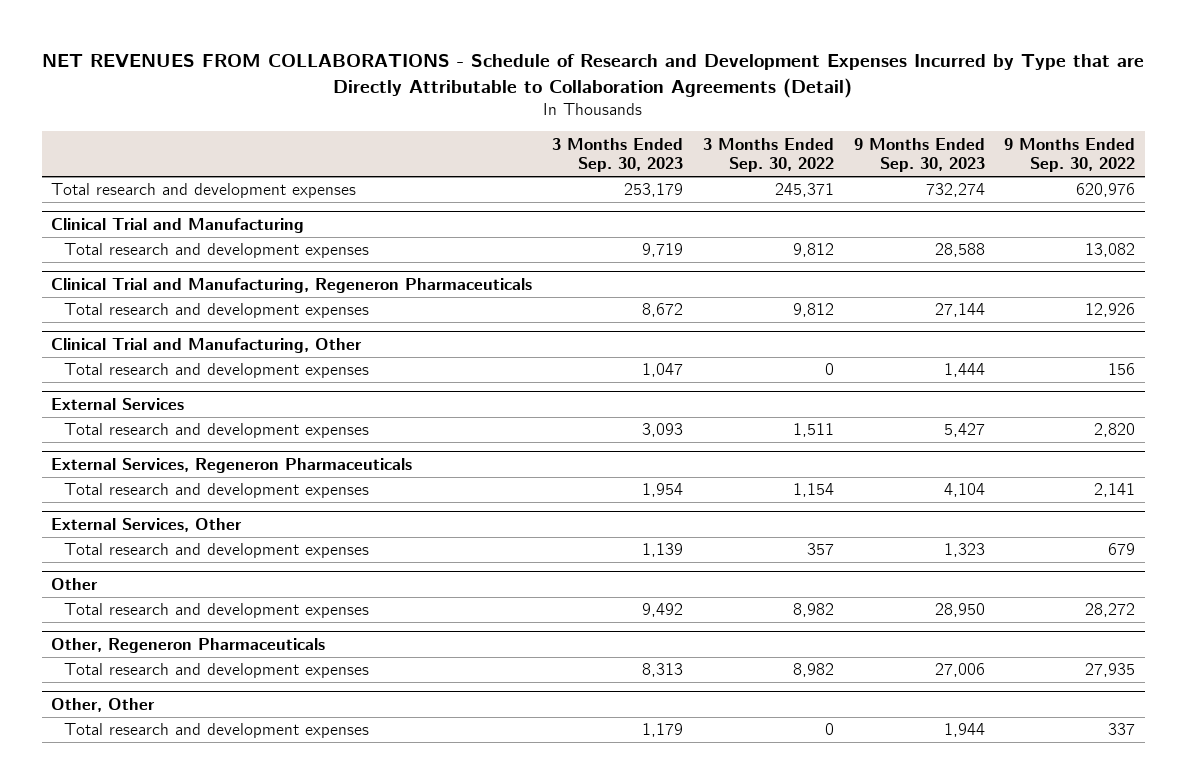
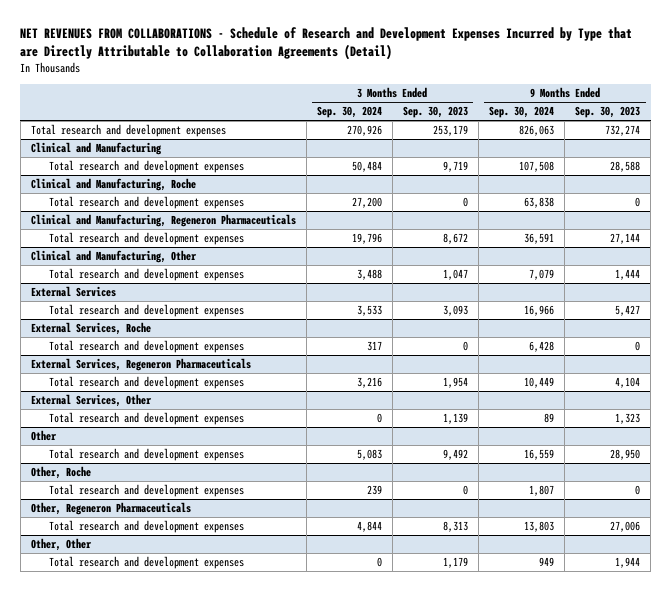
[702,137,834,173] 3 Months Ended Sep. 30, 2022 -> none
[1004,137,1136,173] 9 Months Ended Sep. 30, 2022 -> none
none -> [316,106,382,119] Sep. 30, 2024
none -> [489,106,555,119] Sep. 30, 2024
[51,218,305,234] Clinical Trial and Manufacturing -> [30,142,162,156] Clinical and Manufacturing
none -> [30,178,196,192] Clinical and Manufacturing, Roche
none -> [49,196,245,210] Total research and development expenses
[51,278,533,294] Clinical Trial and Manufacturing, Regeneron Pharmaceuticals -> [30,214,296,228] Clinical and Manufacturing, Regeneron Pharmaceuticals
[51,338,363,354] Clinical Trial and Manufacturing, Other -> [30,250,197,264] Clinical and Manufacturing, Other
none -> [30,322,151,336] External Services, Roche
none -> [49,340,245,354] Total research and development expenses
none -> [30,466,91,480] Other, Roche
none -> [49,484,245,498] Total research and development expenses

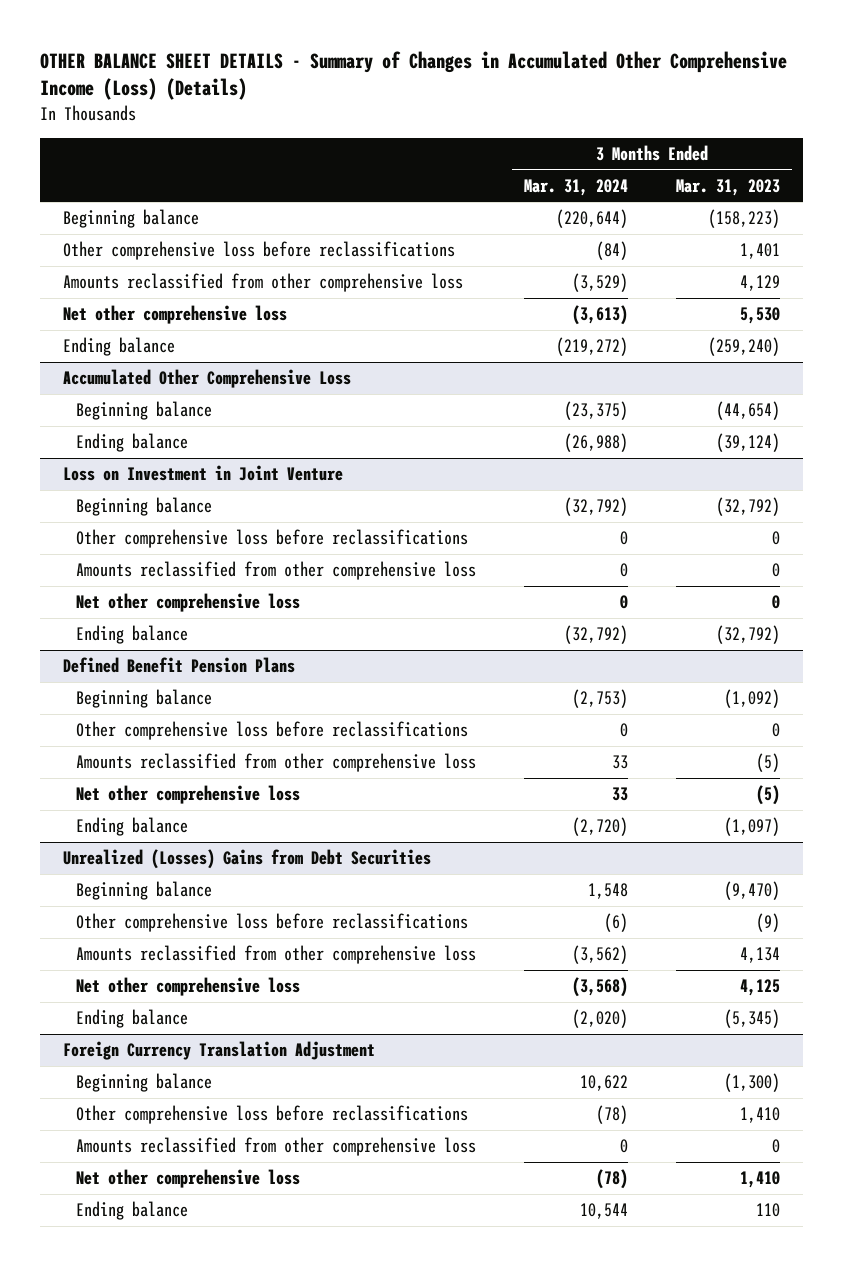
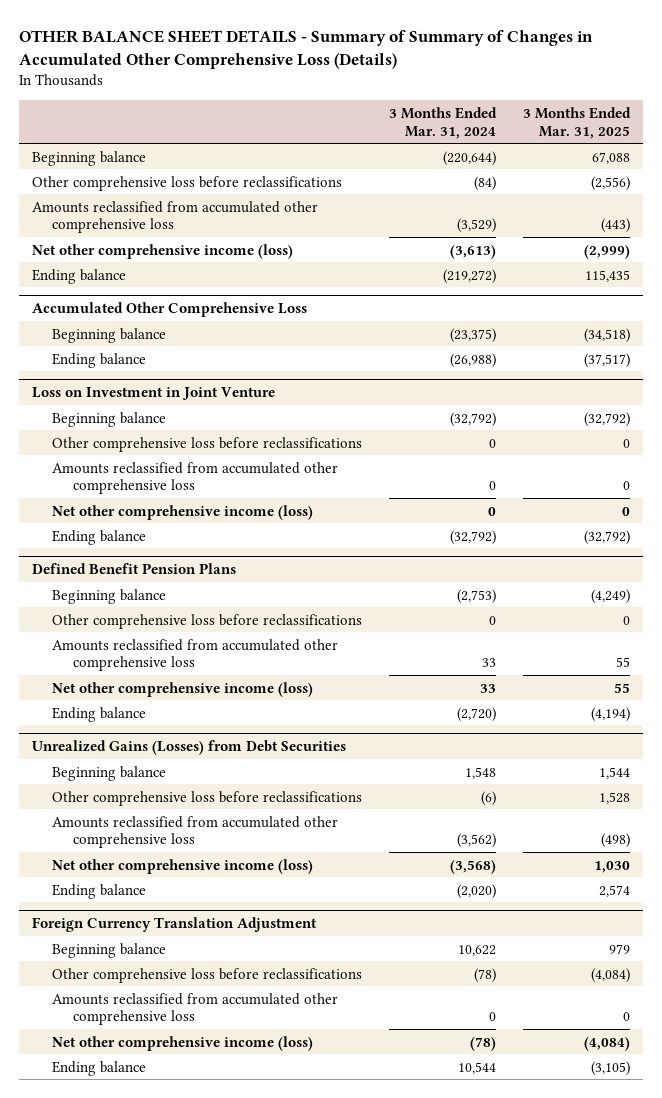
[39,50,787,101] OTHER BALANCE SHEET DETAILS - Summary of Changes in Accumulated Other Comprehensive Income (Loss) (Details) -> [18,29,593,70] OTHER BALANCE SHEET DETAILS - Summary of Summary of Changes in Accumulated Other Comprehensive Loss (Details)
[675,178,780,196] Mar. 31, 2023 -> none
none -> [522,106,631,139] 3 Months Ended Mar. 31, 2025
[63,273,464,293] Amounts reclassified from other comprehensive loss -> [32,200,319,234] Amounts reclassified from accumulated other comprehensive loss
[63,305,288,325] Net other comprehensive loss -> [32,243,294,259] Net other comprehensive income (loss)
[76,561,477,581] Amounts reclassified from other comprehensive loss -> [52,461,339,495] Amounts reclassified from accumulated other comprehensive loss
[76,593,301,613] Net other comprehensive loss -> [52,504,314,520] Net other comprehensive income (loss)
[76,753,477,773] Amounts reclassified from other comprehensive loss -> [52,638,339,672] Amounts reclassified from accumulated other comprehensive loss
[76,785,301,805] Net other comprehensive loss -> [52,681,314,697] Net other comprehensive income (loss)
[63,849,432,870] Unrealized (Losses) Gains from Debt Securities -> [32,740,347,756] Unrealized Gains (Losses) from Debt Securities
[76,945,477,965] Amounts reclassified from other comprehensive loss -> [52,815,339,849] Amounts reclassified from accumulated other comprehensive loss
[76,977,301,997] Net other comprehensive loss -> [52,858,314,874] Net other comprehensive income (loss)
[76,1137,477,1157] Amounts reclassified from other comprehensive loss -> [52,992,339,1026] Amounts reclassified from accumulated other comprehensive loss
[76,1169,301,1189] Net other comprehensive loss -> [52,1035,314,1051] Net other comprehensive income (loss)

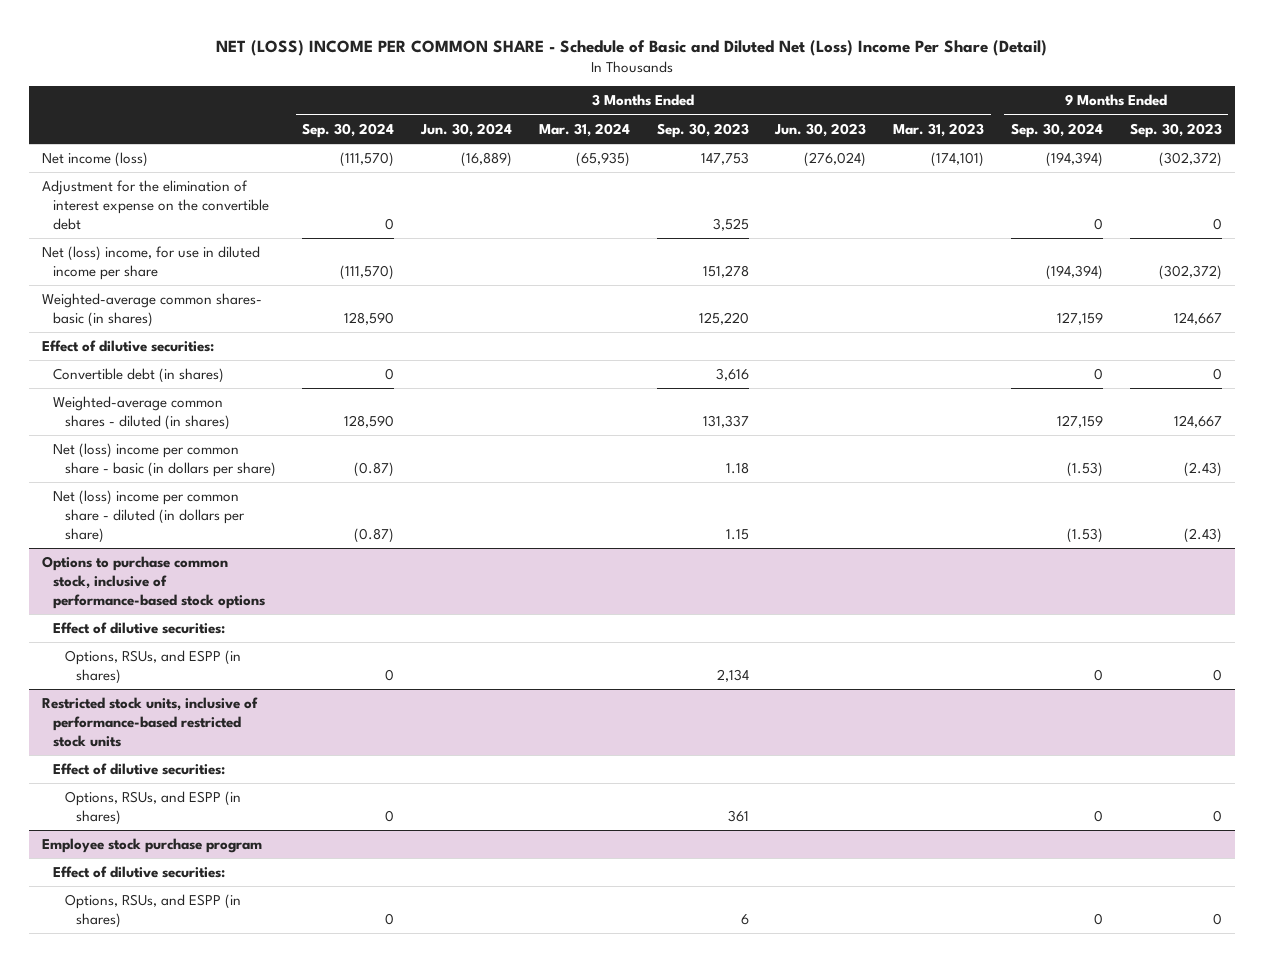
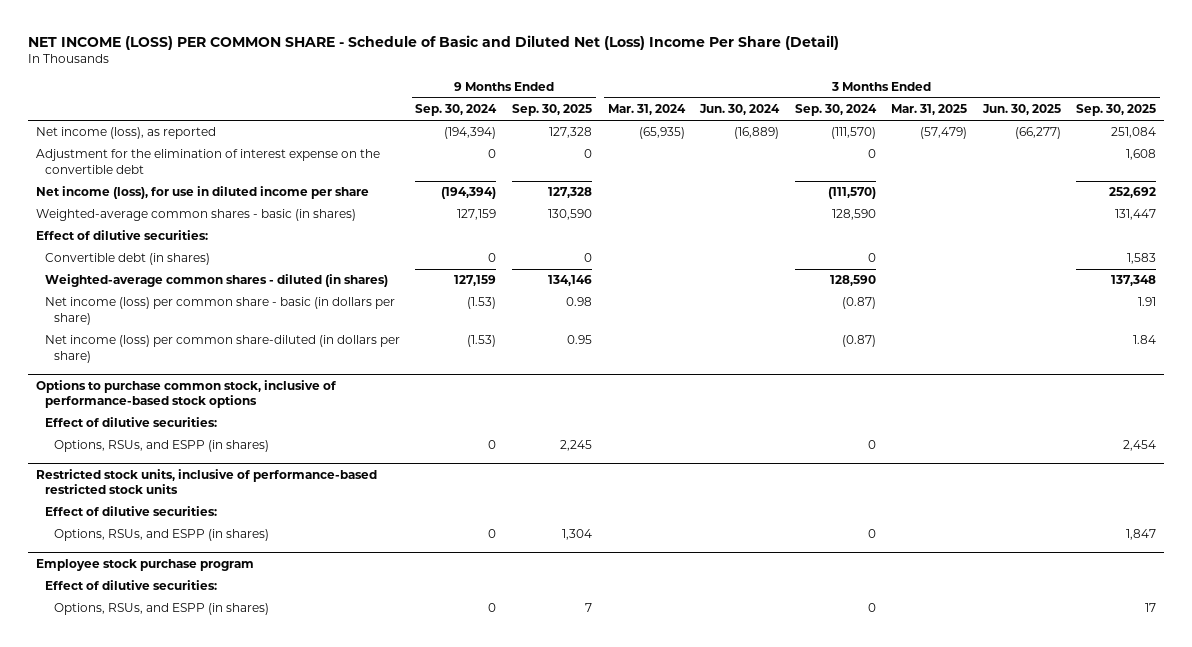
[215,39,1047,56] NET (LOSS) INCOME PER COMMON SHARE - Schedule of Basic and Diluted Net (Loss) Income Per Share (Detail) -> [27,34,839,50] NET INCOME (LOSS) PER COMMON SHARE - Schedule of Basic and Diluted Net (Loss) Income Per Share (Detail)
[656,122,749,138] Sep. 30, 2023 -> none
[774,122,867,137] Jun. 30, 2023 -> none
[893,122,985,137] Mar. 31, 2023 -> none
[1129,122,1222,138] Sep. 30, 2023 -> none
none -> [512,104,593,117] Sep. 30, 2025
none -> [891,104,968,116] Mar. 31, 2025
none -> [981,104,1061,116] Jun. 30, 2025
none -> [1076,104,1157,117] Sep. 30, 2025
[42,152,149,168] Net income (loss) -> [35,127,216,140] Net income (loss), as reported
[42,246,261,281] Net (loss) income, for use in diluted income per share -> [35,186,369,200] Net income (loss), for use in diluted income per share
[42,293,263,328] Weighted-average common shares- basic (in shares) -> [35,209,356,222] Weighted-average common shares - basic (in shares)
[53,443,276,478] Net (loss) income per common share - basic (in dollars per share) -> [44,297,395,325] Net income (loss) per common share - basic (in dollars per share)
[53,490,245,543] Net (loss) income per common share - diluted (in dollars per share) -> [44,335,400,363] Net income (loss) per common share-diluted (in dollars per share)

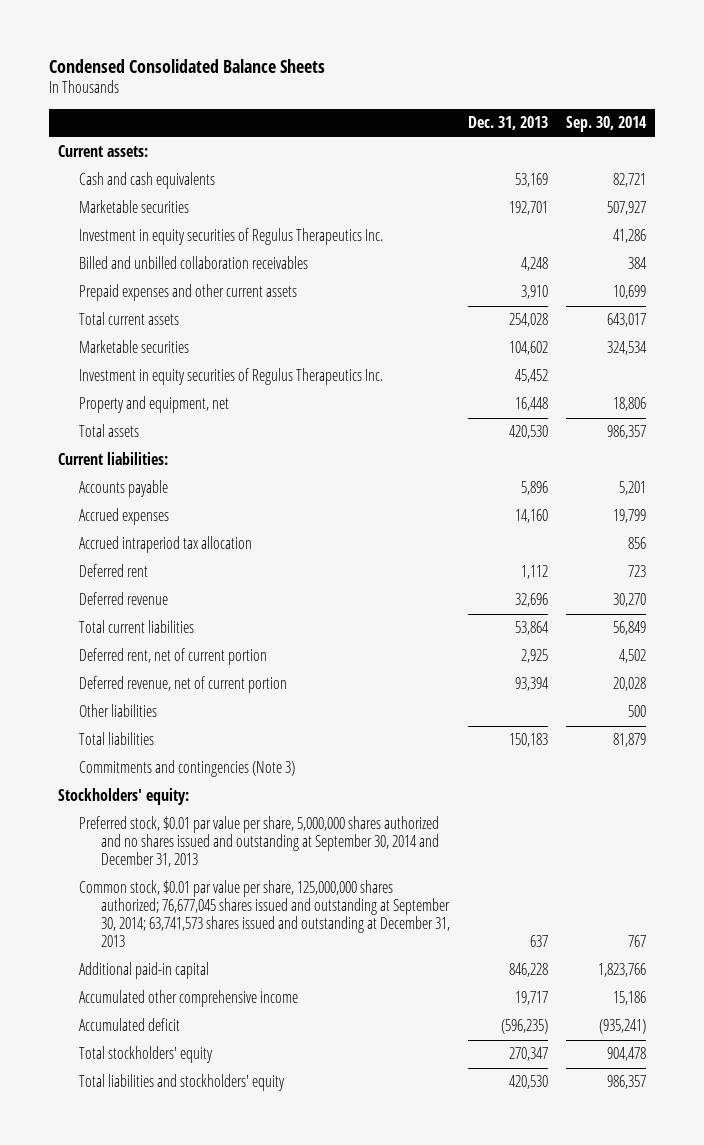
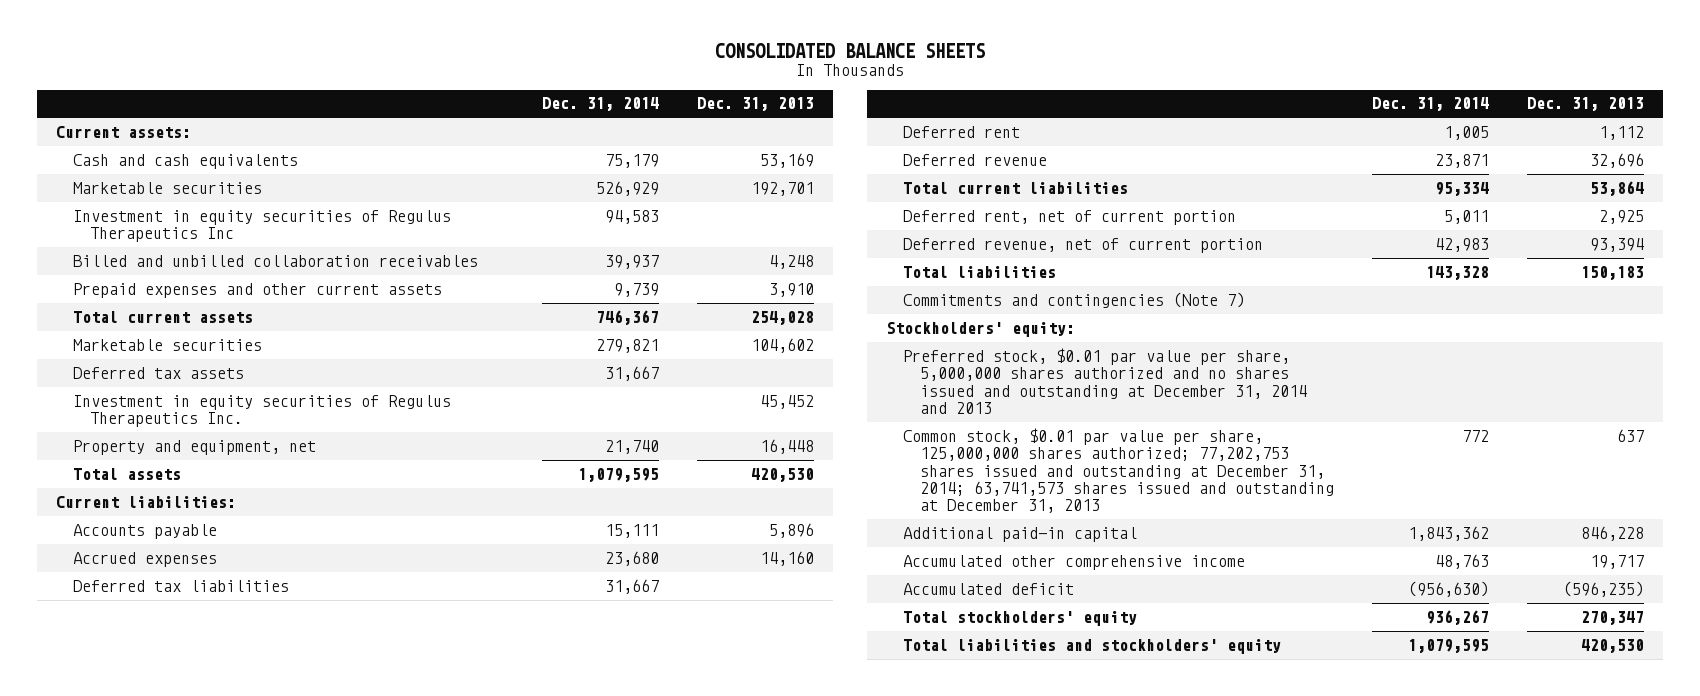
[48,58,325,73] Condensed Consolidated Balance Sheets -> [715,42,986,58] CONSOLIDATED BALANCE SHEETS
[565,116,647,133] Sep. 30, 2014 -> none
none -> [541,97,659,112] Dec. 31, 2014
[79,228,384,246] Investment in equity securities of Regulus Therapeutics Inc. -> [72,209,451,243] Investment in equity securities of Regulus Therapeutics Inc
none -> [72,366,244,379] Deferred tax assets
[79,536,253,554] Accrued intraperiod tax allocation -> none
none -> [72,579,289,592] Deferred tax liabilities
[79,704,158,718] Other liabilities -> none
[79,760,296,778] Commitments and contingencies (Note 3) -> [902,291,1245,308] Commitments and contingencies (Note 7)
[79,816,440,868] Preferred stock, $0.01 par value per share, 5,000,000 shares authorized and no shares issued and outstanding at September 30, 2014 and December 31, 2013 -> [902,347,1307,415] Preferred stock, $0.01 par value per share, 5,000,000 shares authorized and no shares issued and outstanding at December 31, 2014 and 2013
[79,880,451,948] Common stock, $0.01 par value per share, 125,000,000 shares authorized; 76,677,045 shares issued and outstanding at September 30, 2014; 63,741,573 shares issued and outstanding at December 31, 2013 -> [902,427,1334,514] Common stock, $0.01 par value per share, 125,000,000 shares authorized; 77,202,753 shares issued and outstanding at December 31, 2014; 63,741,573 shares issued and outstanding at December 31, 2013

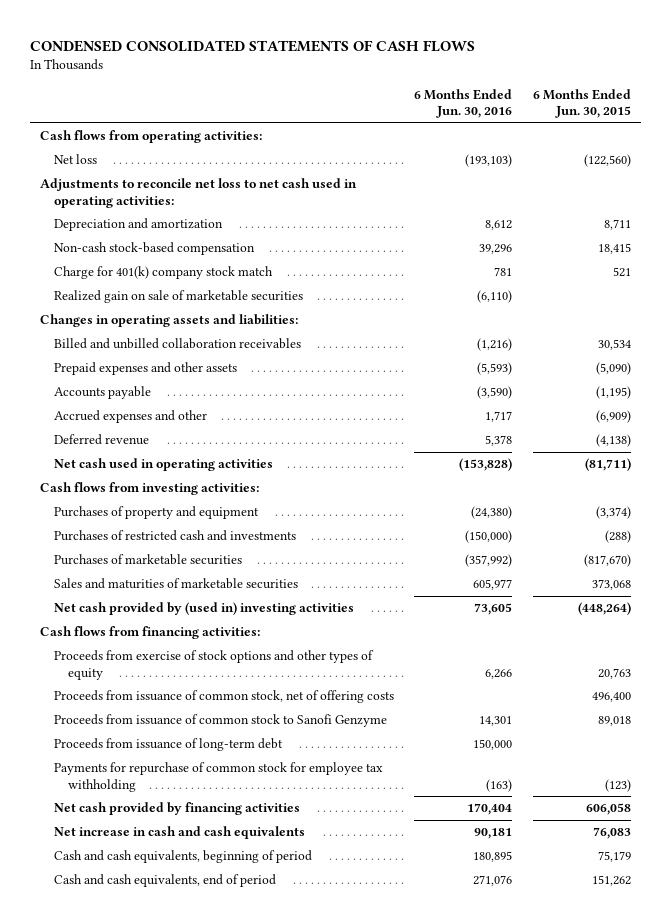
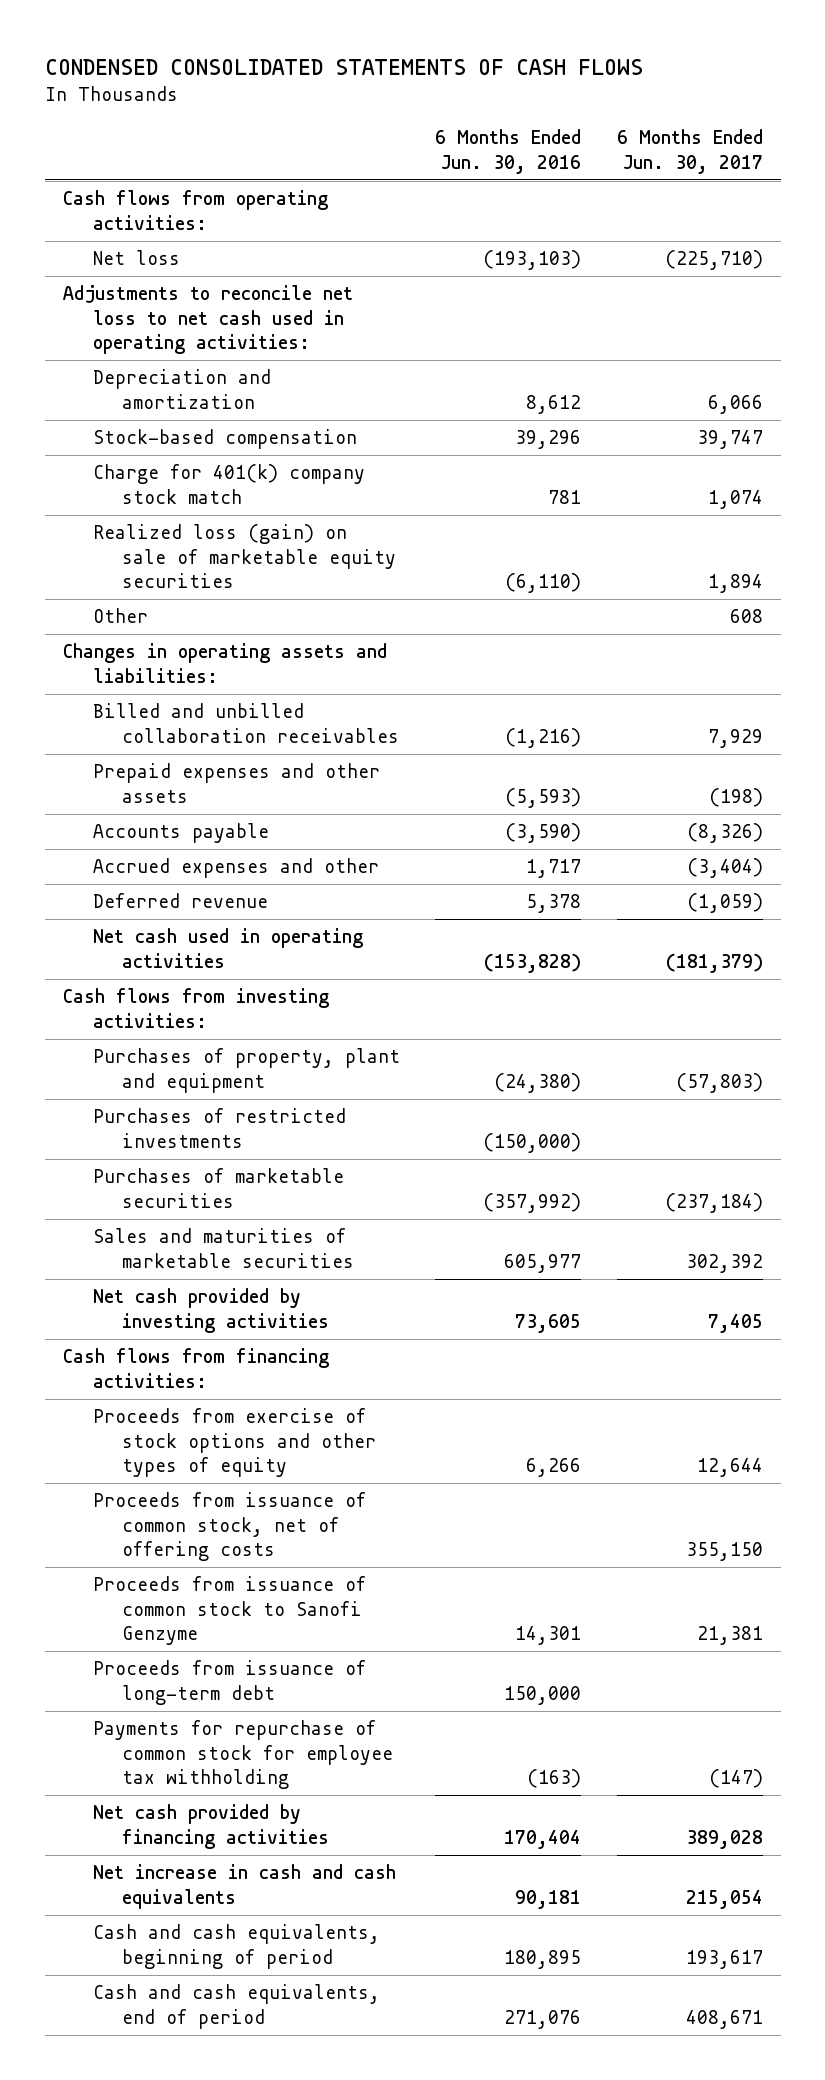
[532,88,631,118] 6 Months Ended Jun. 30, 2015 -> none
none -> [616,129,763,174] 6 Months Ended Jun. 30, 2017
[54,242,256,256] Non-cash stock-based compensation -> [92,429,357,450] Stock-based compensation
[54,290,304,304] Realized gain on sale of marketable securities -> [92,524,397,589] Realized loss (gain) on sale of marketable equity securities
none -> [92,608,148,624] Other
[54,506,260,520] Purchases of property and equipment -> [92,1048,400,1093] Purchases of property, plant and equipment
[54,530,297,542] Purchases of restricted cash and investments -> [92,1108,346,1148] Purchases of restricted investments
[54,602,355,616] Net cash provided by (used in) investing activities -> [92,1288,330,1333] Net cash provided by investing activities

